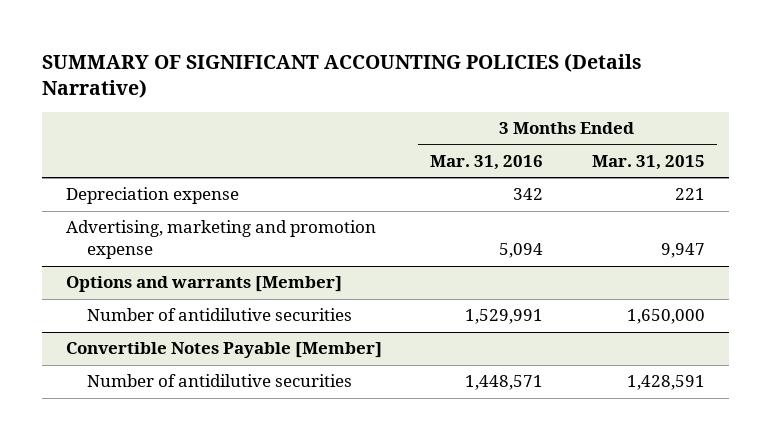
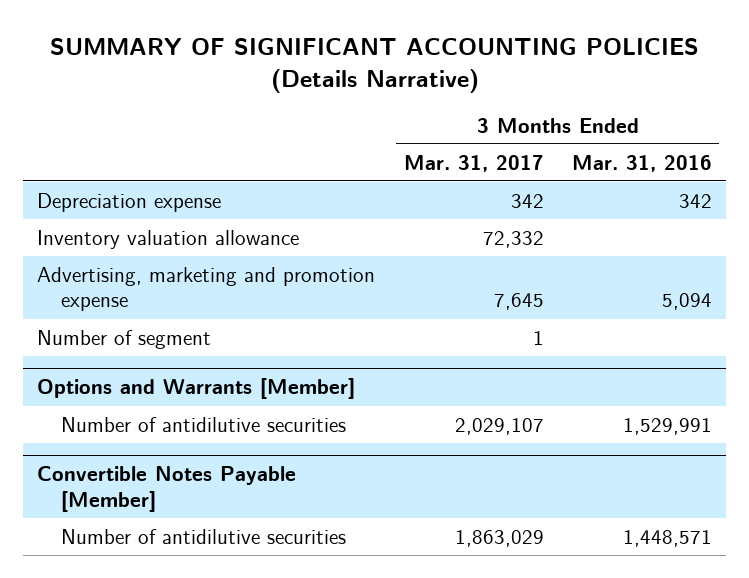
[591,154,705,170] Mar. 31, 2015 -> none
none -> [403,154,544,172] Mar. 31, 2017
none -> [37,229,300,249] Inventory valuation allowance
none -> [37,329,212,349] Number of segment
[66,276,343,293] Options and warrants [Member] -> [37,378,356,400] Options and Warrants [Member]

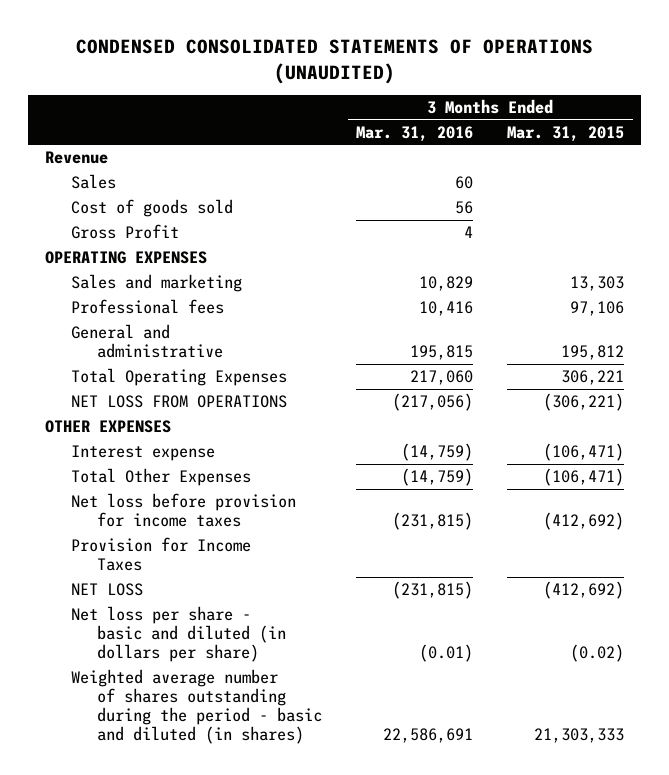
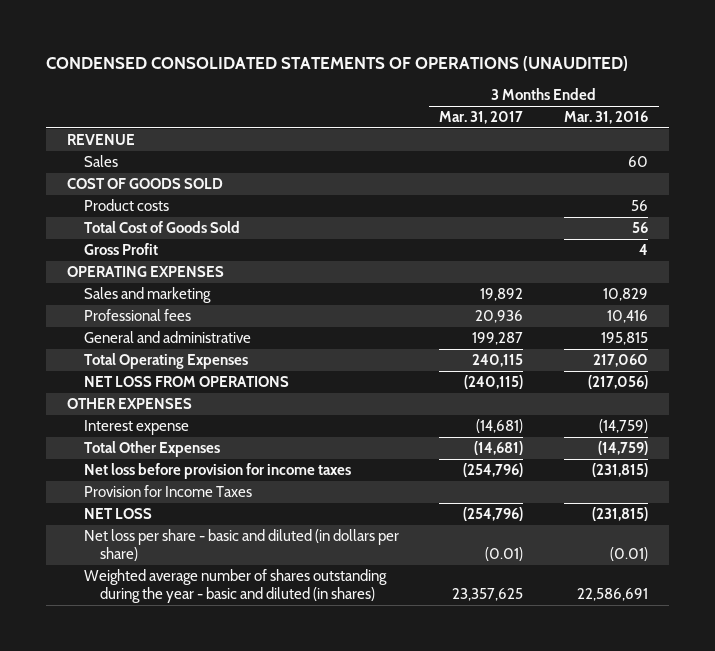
[507,125,625,142] Mar. 31, 2015 -> none
none -> [439,111,524,125] Mar. 31, 2017
[44,150,108,164] Revenue -> [66,134,135,146] REVENUE
none -> [66,178,223,190] COST OF GOODS SOLD
none -> [83,199,169,212] Product costs
[70,198,233,217] Cost of goods sold -> [83,221,240,234] Total Cost of Goods Sold
[70,668,322,745] Weighted average number of shares outstanding during the period - basic and diluted (in shares) -> [83,569,387,604] Weighted average number of shares outstanding during the year - basic and diluted (in shares)

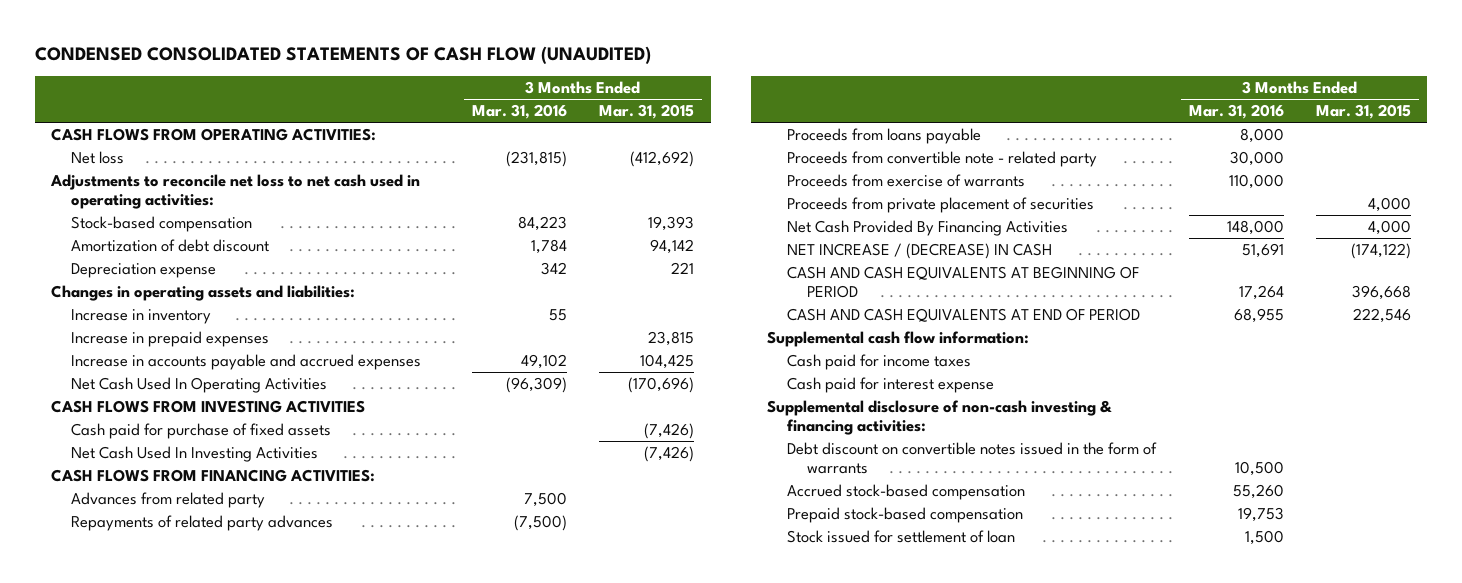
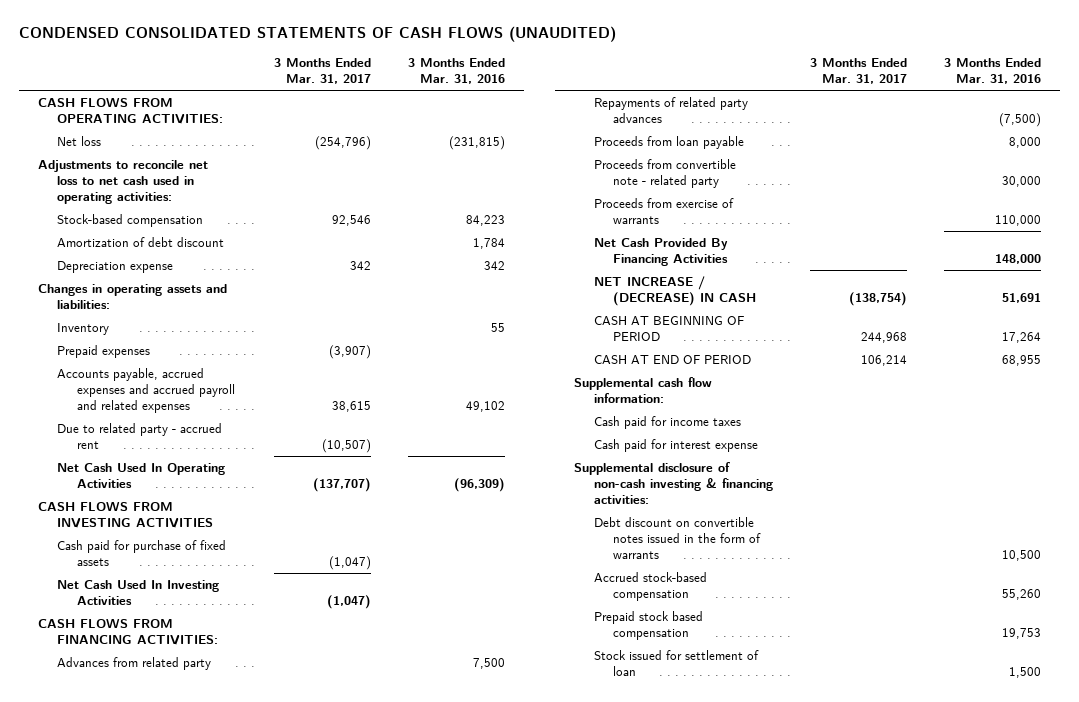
[34,46,651,65] CONDENSED CONSOLIDATED STATEMENTS OF CASH FLOW (UNAUDITED) -> [18,26,616,43] CONDENSED CONSOLIDATED STATEMENTS OF CASH FLOWS (UNAUDITED)
[599,104,695,120] Mar. 31, 2015 -> none
none -> [273,58,371,85] 3 Months Ended Mar. 31, 2017
[70,308,211,324] Increase in inventory -> [57,323,110,336] Inventory
[70,330,269,347] Increase in prepaid expenses -> [57,345,151,359] Prepaid expenses
[70,353,421,370] Increase in accounts payable and accrued expenses -> [57,368,236,413] Accounts payable, accrued expenses and accrued payroll and related expenses
none -> [57,423,223,450] Due to related party - accrued rent
[787,127,982,144] Proceeds from loans payable -> [593,136,744,150] Proceeds from loan payable
[787,196,1095,213] Proceeds from private placement of securities -> none
[787,265,1140,298] CASH AND CASH EQUIVALENTS AT BEGINNING OF PERIOD -> [593,316,744,342] CASH AT BEGINNING OF PERIOD
[787,307,1141,322] CASH AND CASH EQUIVALENTS AT END OF PERIOD -> [593,355,751,365] CASH AT END OF PERIOD
[787,506,1024,523] Prepaid stock-based compensation -> [593,611,703,641] Prepaid stock based compensation

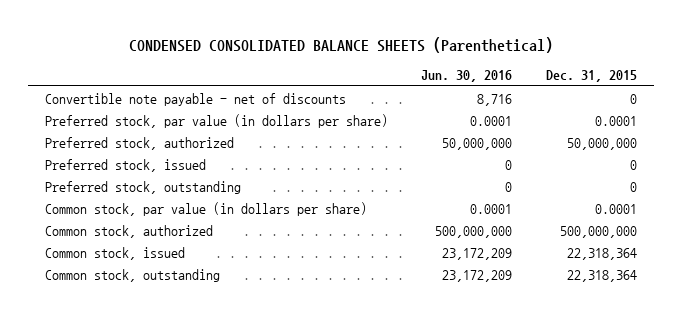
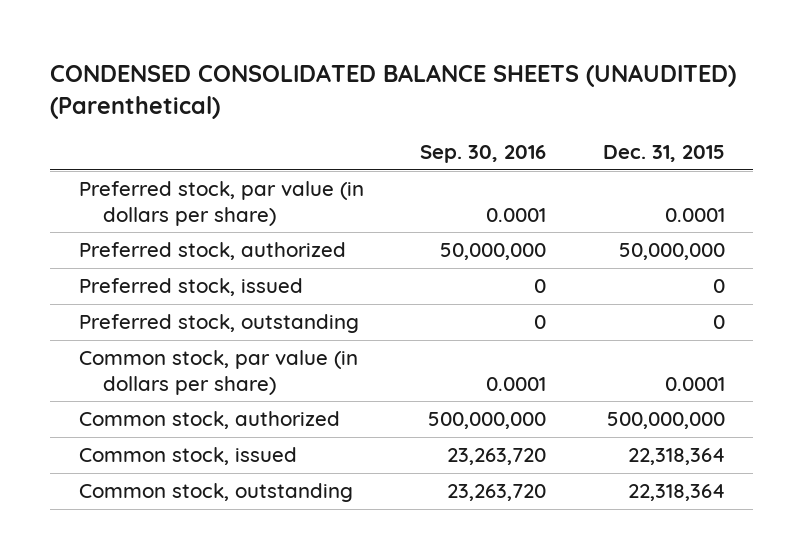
[128,36,553,53] CONDENSED CONSOLIDATED BALANCE SHEETS (Parenthetical) -> [50,63,737,119] CONDENSED CONSOLIDATED BALANCE SHEETS (UNAUDITED) (Parenthetical)
[421,70,513,83] Jun. 30, 2016 -> none
none -> [420,145,547,164] Sep. 30, 2016
[44,92,346,106] Convertible note payable - net of discounts -> none

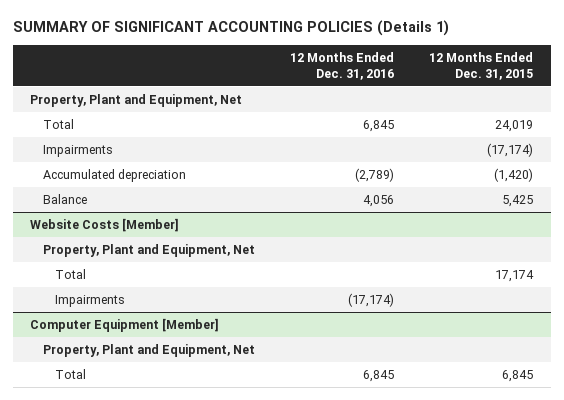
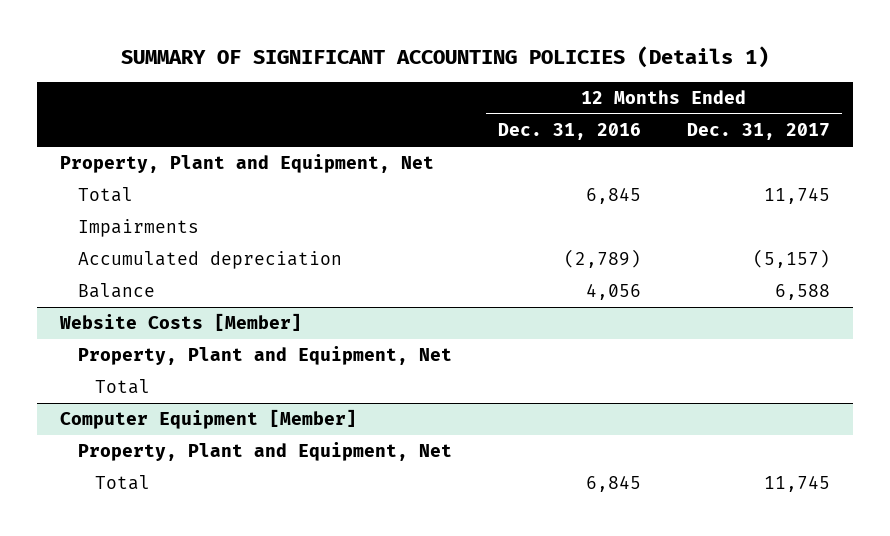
[429,51,534,80] 12 Months Ended Dec. 31, 2015 -> none
none -> [687,123,831,141] Dec. 31, 2017
[55,294,126,307] Impairments -> none

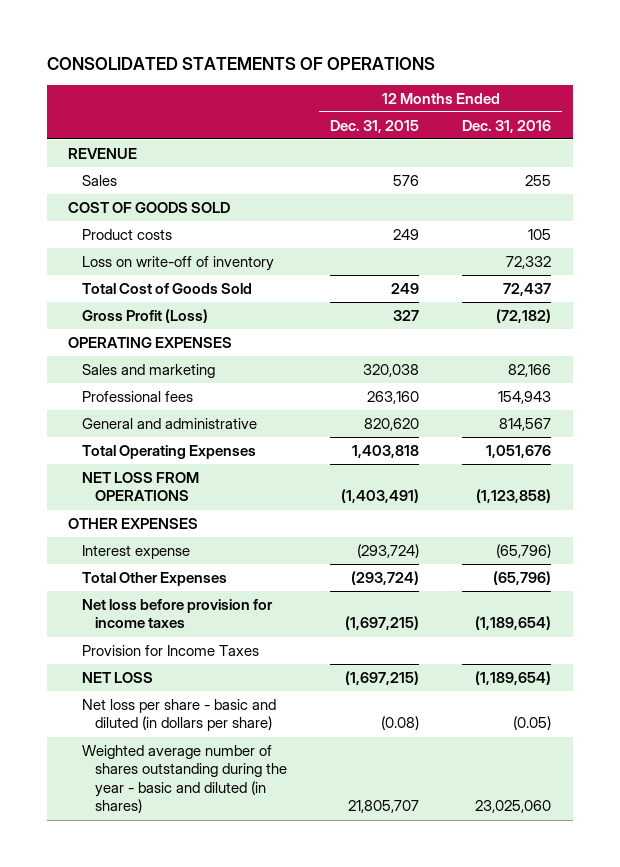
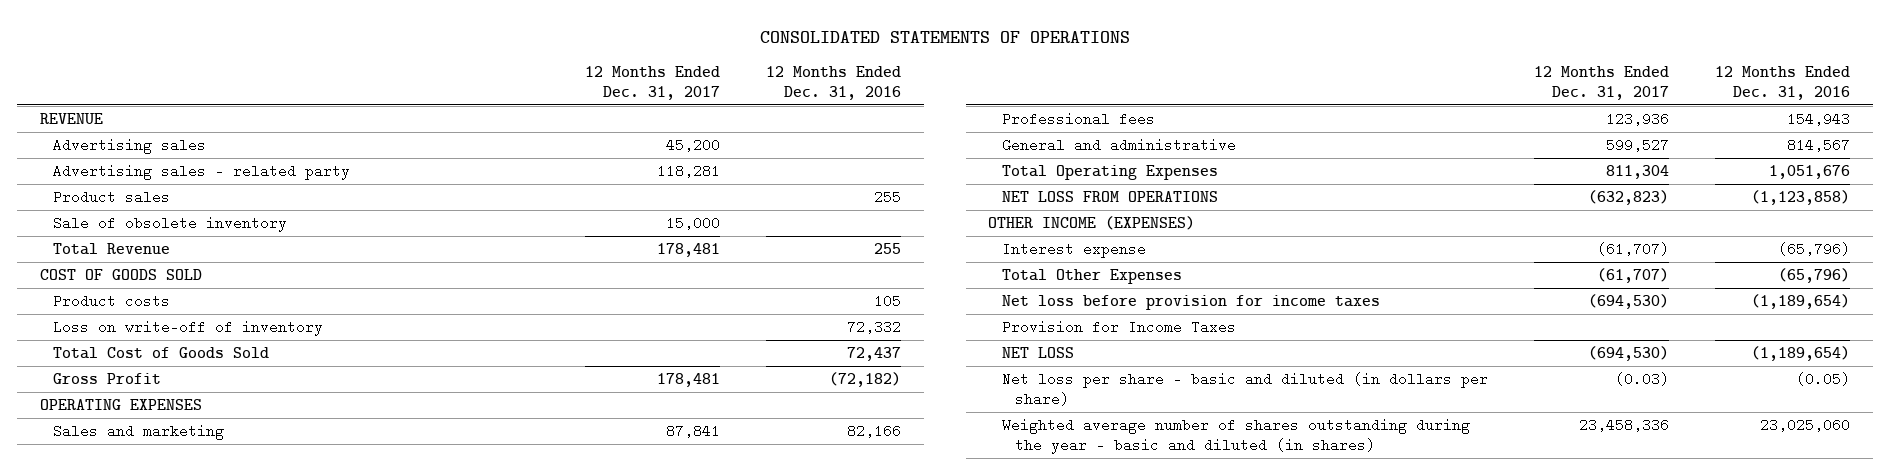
[330,119,420,133] Dec. 31, 2015 -> none
none -> [585,66,721,101] 12 Months Ended Dec. 31, 2017
none -> [53,138,207,155] Advertising sales
none -> [53,164,351,181] Advertising sales - related party
none -> [53,190,171,205] Product sales
none -> [53,216,288,233] Sale of obsolete inventory
[81,174,117,186] Sales -> [53,243,171,256] Total Revenue
[81,308,208,323] Gross Profit (Loss) -> [53,373,162,385] Gross Profit
[68,517,199,529] OTHER EXPENSES -> [988,216,1196,231] OTHER INCOME (EXPENSES)

